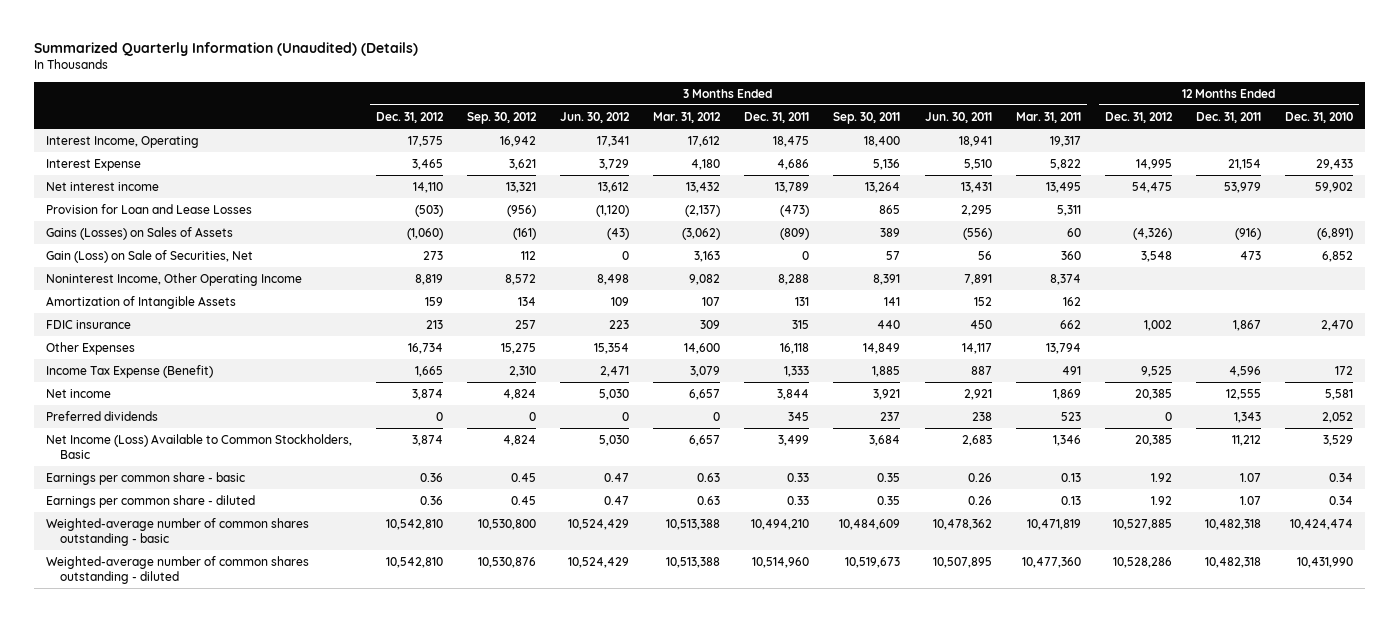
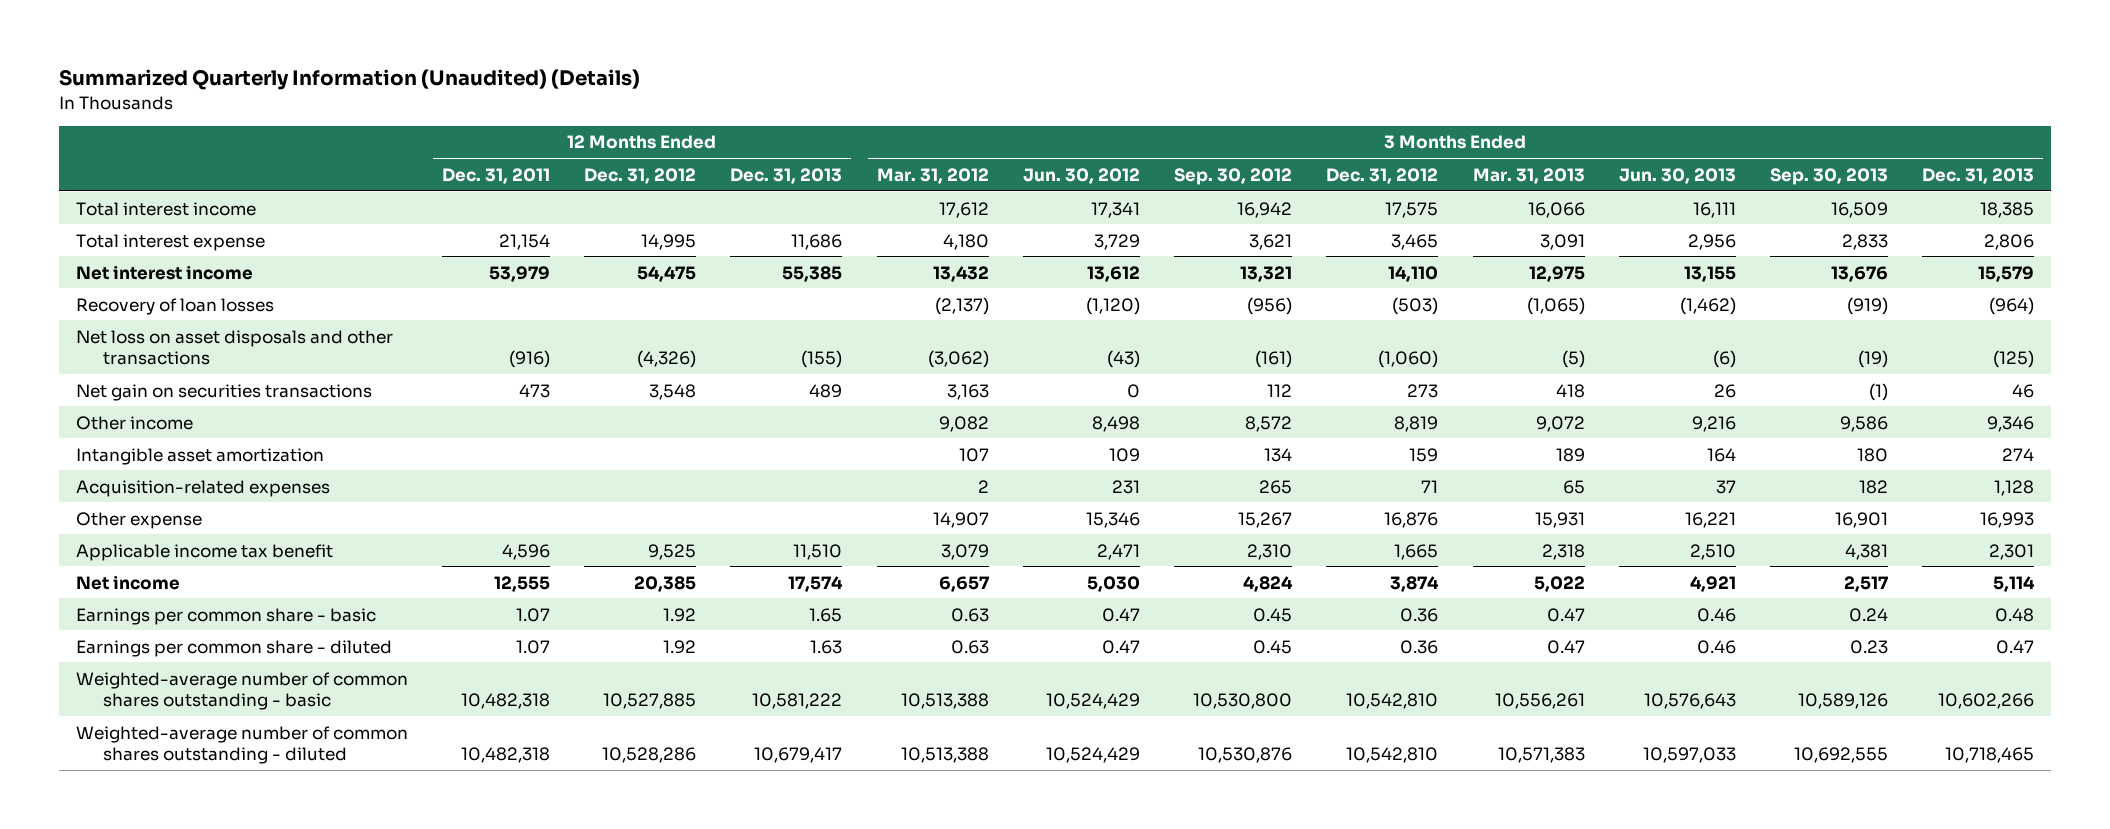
[744,111,810,123] Dec. 31, 2011 -> none
[833,111,901,124] Sep. 30, 2011 -> none
[924,111,992,123] Jun. 30, 2011 -> none
[1015,111,1081,123] Mar. 31, 2011 -> none
[1284,111,1353,123] Dec. 31, 2010 -> none
none -> [730,167,843,184] Dec. 31, 2013
none -> [1472,167,1585,184] Mar. 31, 2013
none -> [1618,167,1736,184] Jun. 30, 2013
none -> [1770,167,1889,185] Sep. 30, 2013
none -> [1922,167,2035,184] Dec. 31, 2013
[45,135,199,148] Interest Income, Operating -> [75,201,256,216] Total interest income
[45,158,141,171] Interest Expense -> [75,233,265,251] Total interest expense
[45,319,131,329] FDIC insurance -> none
[45,203,252,214] Provision for Loan and Lease Losses -> [75,297,274,315] Recovery of loan losses
[45,226,233,240] Gains (Losses) on Sales of Assets -> [75,329,393,365] Net loss on asset disposals and other transactions
[45,249,253,263] Gain (Loss) on Sale of Securities, Net -> [75,383,372,401] Net gain on securities transactions
[45,272,302,286] Noninterest Income, Other Operating Income -> [75,415,193,430] Other income
[45,295,236,309] Amortization of Intangible Assets -> [75,447,324,465] Intangible asset amortization
none -> [75,479,330,497] Acquisition-related expenses
[45,341,135,355] Other Expenses -> [75,511,202,529] Other expense
[408,342,444,354] 16,734 -> [1384,511,1439,528] 16,876
[501,342,537,354] 15,275 -> [1238,511,1293,528] 15,267
[594,342,630,354] 15,354 -> [1085,511,1140,528] 15,346
[684,342,721,354] 14,600 -> [932,511,989,528] 14,907
[45,364,213,378] Income Tax Expense (Benefit) -> [75,543,333,561] Applicable income tax benefit
[45,410,158,421] Preferred dividends -> none
[45,433,352,460] Net Income (Loss) Available to Common Stockholders, Basic -> none

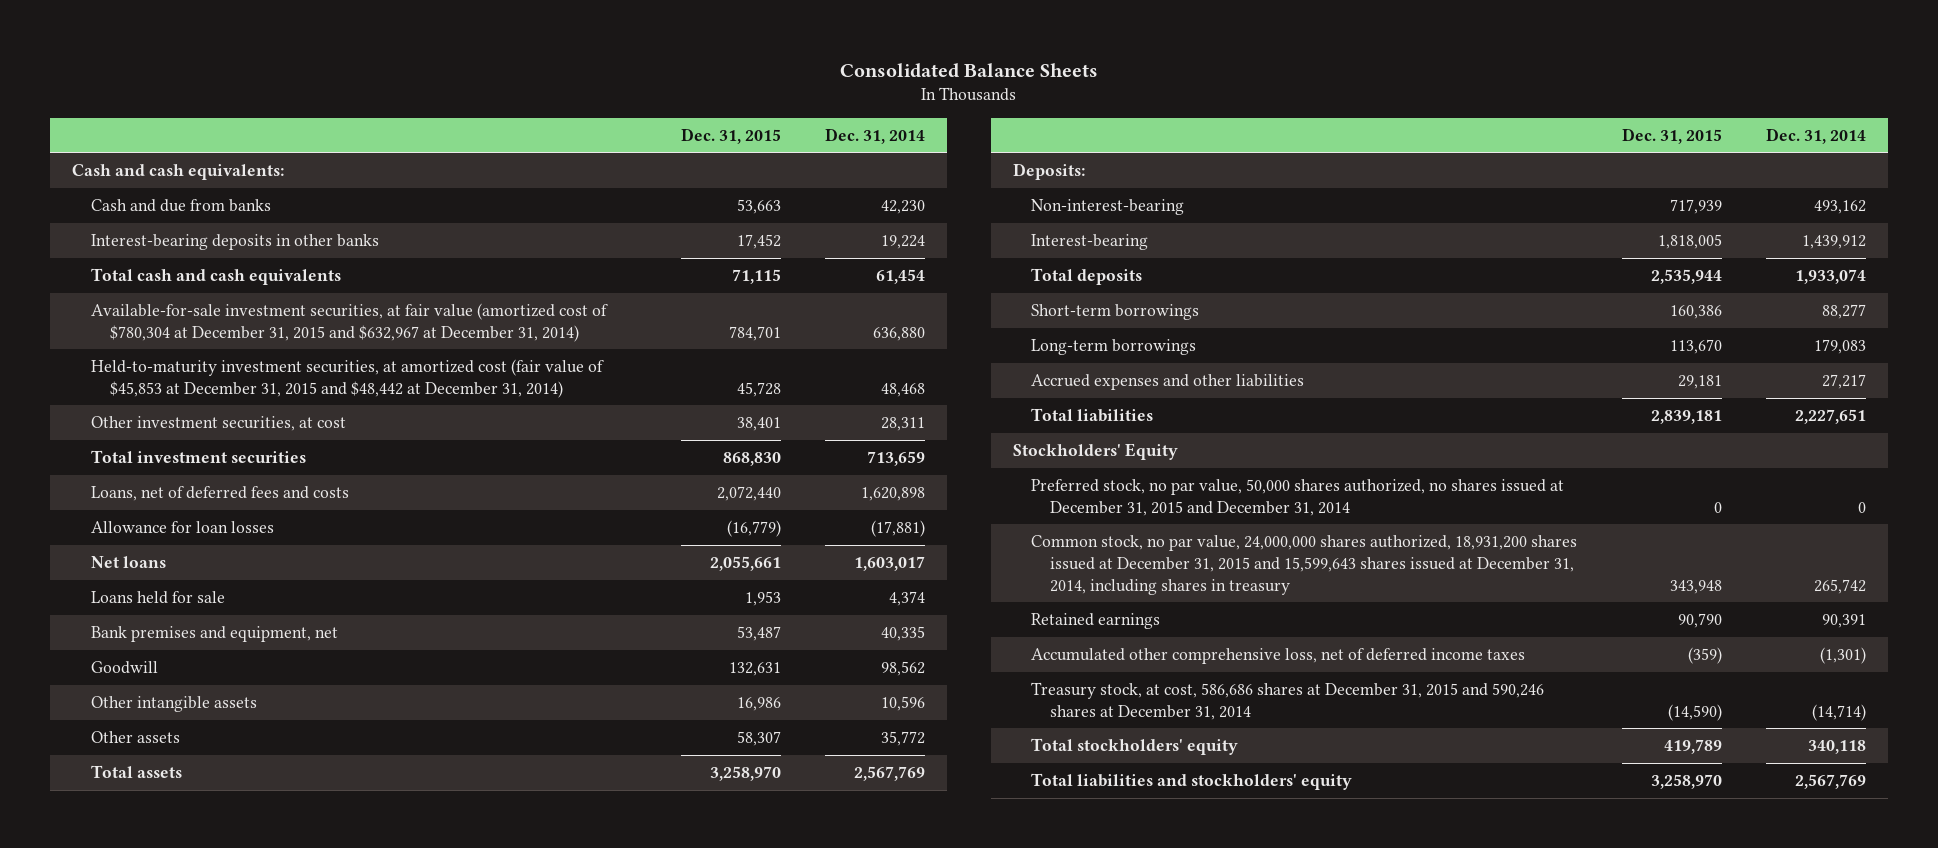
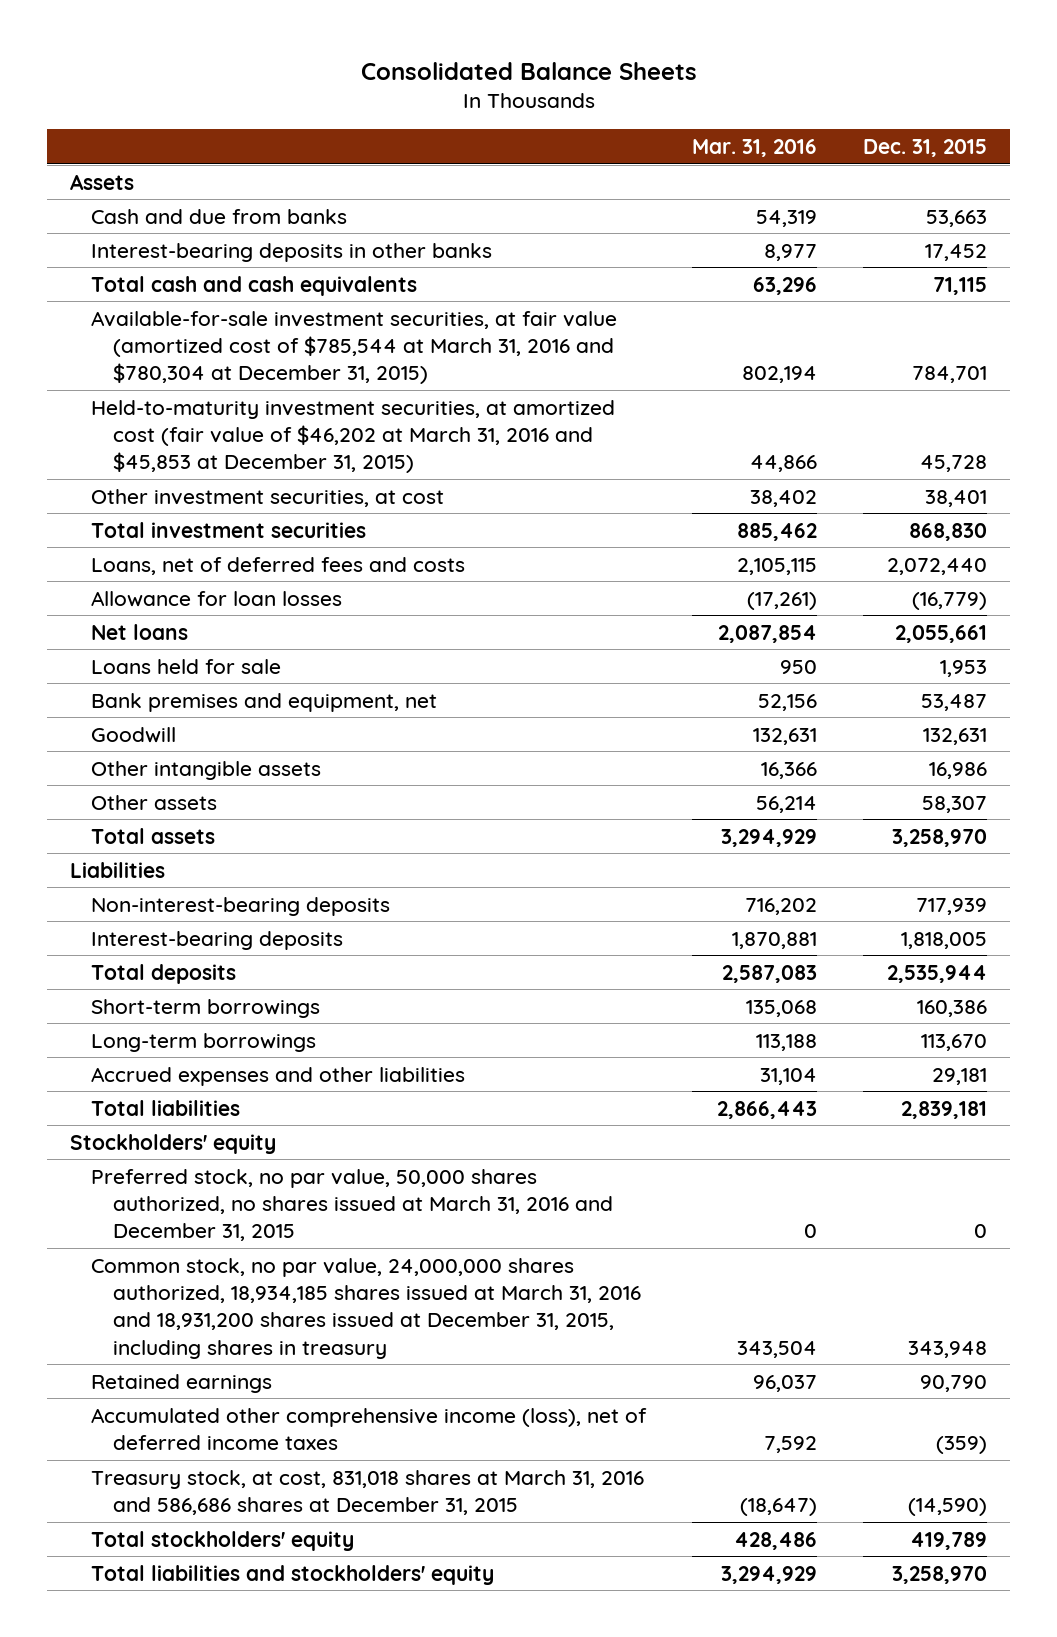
[825,127,926,144] Dec. 31, 2014 -> none
none -> [692,138,818,157] Mar. 31, 2016
[72,163,285,180] Cash and cash equivalents: -> none
none -> [69,173,134,190] Assets
[90,302,608,342] Available-for-sale investment securities, at fair value (amortized cost of $780,304 at December 31, 2015 and $632,967 at December 31, 2014) -> [91,310,618,385] Available-for-sale investment securities, at fair value (amortized cost of $785,544 at March 31, 2016 and $780,304 at December 31, 2015)
[90,358,604,398] Held-to-maturity investment securities, at amortized cost (fair value of $45,853 at December 31, 2015 and $48,442 at December 31, 2014) -> [91,399,616,474] Held-to-maturity investment securities, at amortized cost (fair value of $46,202 at March 31, 2016 and $45,853 at December 31, 2015)
[1012,162,1085,180] Deposits: -> none
none -> [69,861,165,878] Liabilities
[1031,198,1185,215] Non-interest-bearing -> [91,896,391,916] Non-interest-bearing deposits
[1031,233,1149,250] Interest-bearing -> [91,930,344,950] Interest-bearing deposits
[1012,442,1178,460] Stockholders' Equity -> [69,1133,276,1154] Stockholders' equity
[1031,478,1565,516] Preferred stock, no par value, 50,000 shares authorized, no shares issued at December 31, 2015 and December 31, 2014 -> [91,1168,613,1242] Preferred stock, no par value, 50,000 shares authorized, no shares issued at March 31, 2016 and December 31, 2015
[1031,534,1578,595] Common stock, no par value, 24,000,000 shares authorized, 18,931,200 shares issued at December 31, 2015 and 15,599,643 shares issued at December 31, 2014, including shares in treasury -> [91,1257,641,1359] Common stock, no par value, 24,000,000 shares authorized, 18,934,185 shares issued at March 31, 2016 and 18,931,200 shares issued at December 31, 2015, including shares in treasury
[1031,647,1526,664] Accumulated other comprehensive loss, net of deferred income taxes -> [91,1407,648,1450] Accumulated other comprehensive income (loss), net of deferred income taxes
[1031,681,1545,720] Treasury stock, at cost, 586,686 shares at December 31, 2015 and 590,246 shares at December 31, 2014 -> [91,1469,645,1515] Treasury stock, at cost, 831,018 shares at March 31, 2016 and 586,686 shares at December 31, 2015

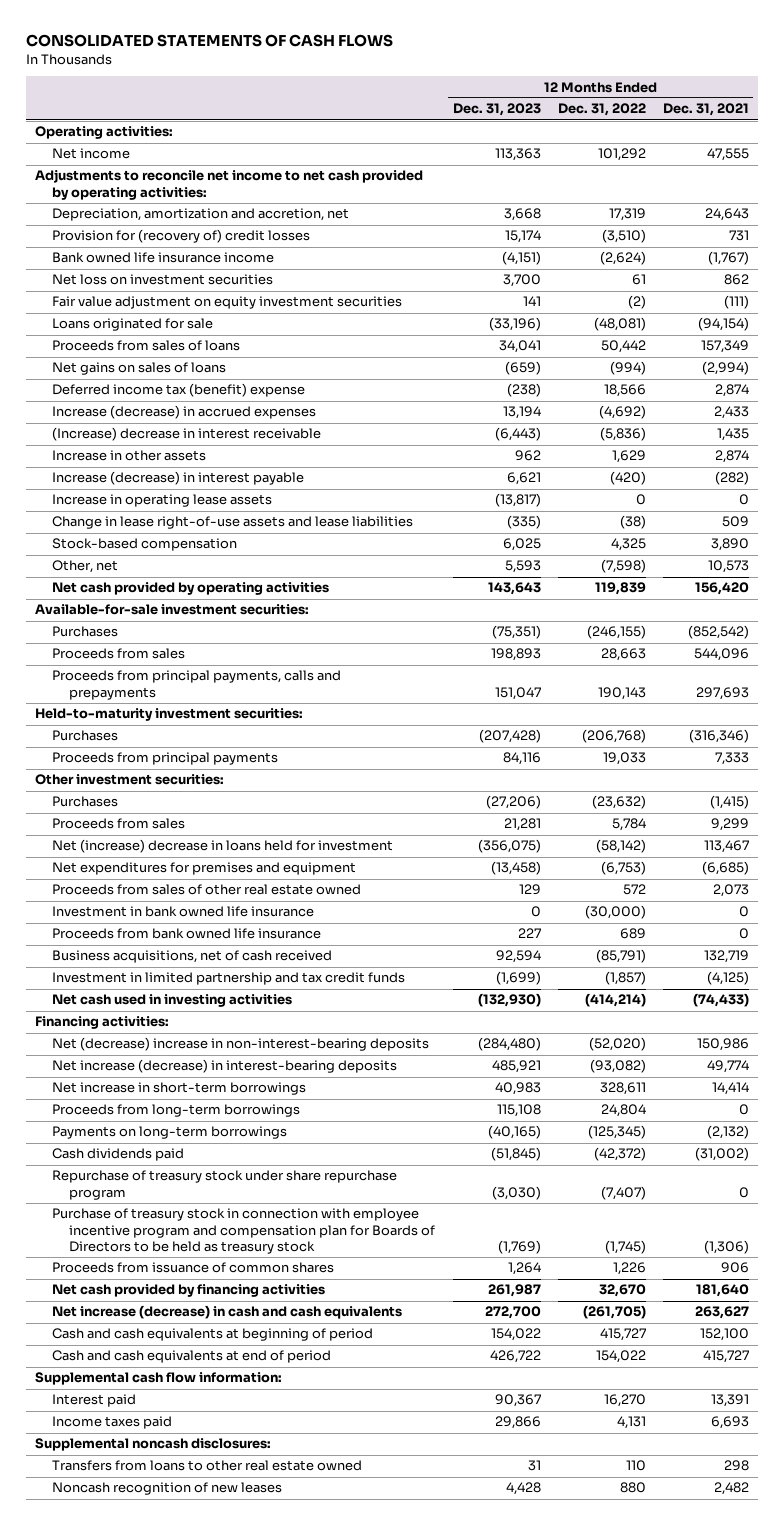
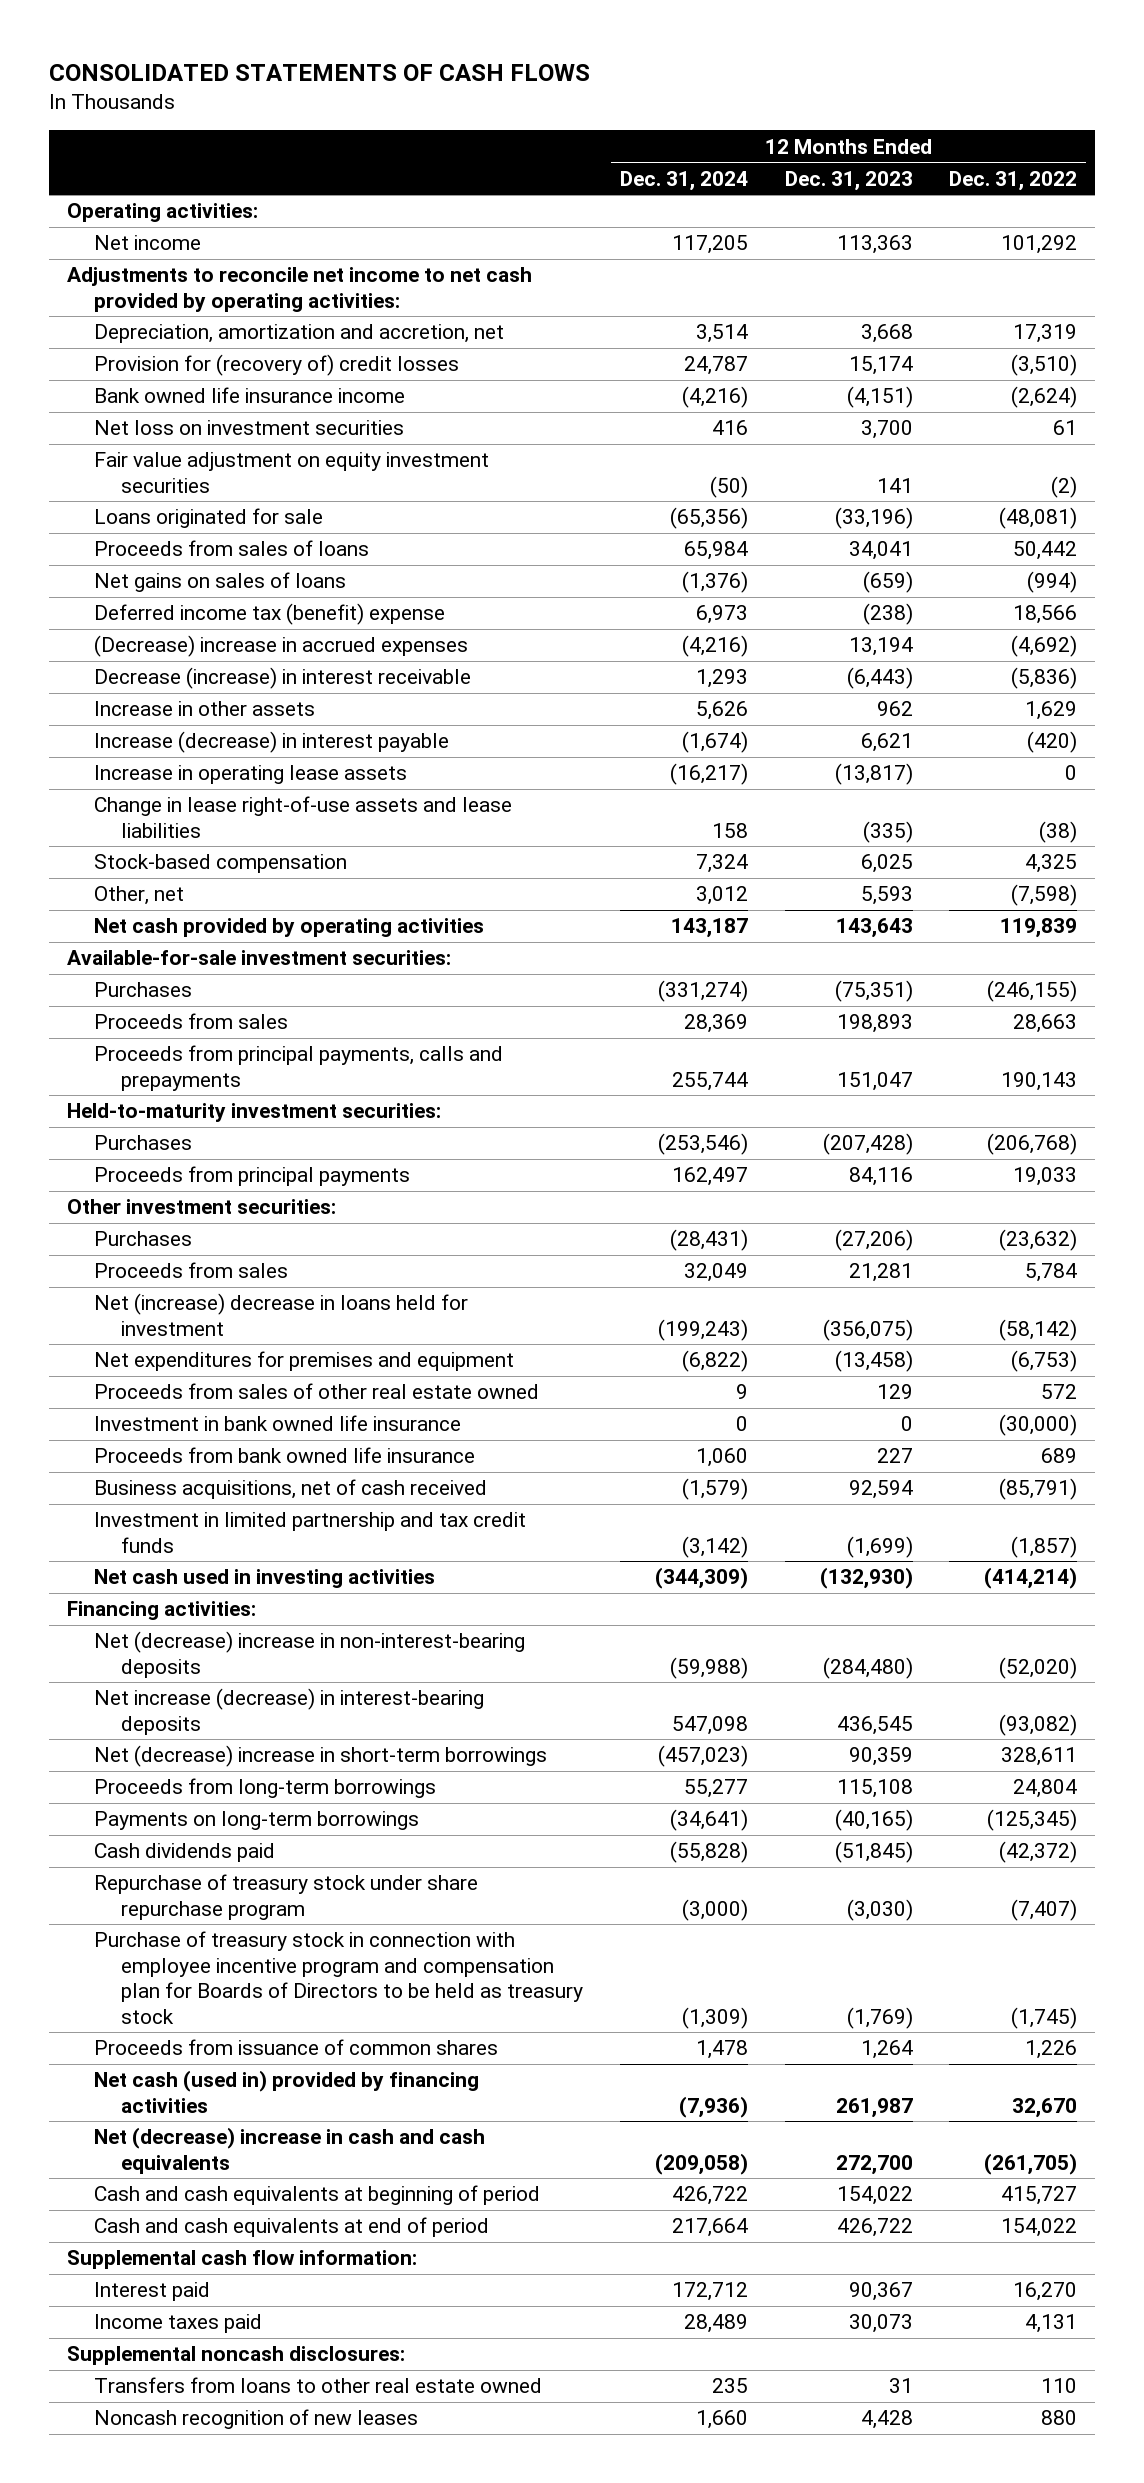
[663,103,750,117] Dec. 31, 2021 -> none
none -> [619,170,748,191] Dec. 31, 2024
[52,405,317,420] Increase (decrease) in accrued expenses -> [94,635,469,658] (Decrease) increase in accrued expenses
[52,427,322,442] (Increase) decrease in interest receivable -> [94,667,472,690] Decrease (increase) in interest receivable
[491,1060,541,1074] 485,921 -> [836,1715,913,1735] 436,545
[52,1082,307,1096] Net increase in short-term borrowings -> [94,1745,548,1768] Net (decrease) increase in short-term borrowings
[494,1082,541,1096] 40,983 -> [848,1747,913,1767] 90,359
[52,1284,326,1298] Net cash provided by financing activities -> [94,2070,480,2113] Net cash (used in) provided by financing activities
[52,1305,403,1320] Net increase (decrease) in cash and cash equivalents -> [94,2127,486,2174] Net (decrease) increase in cash and cash equivalents
[494,1416,541,1430] 29,866 -> [848,2314,913,2334] 30,073

